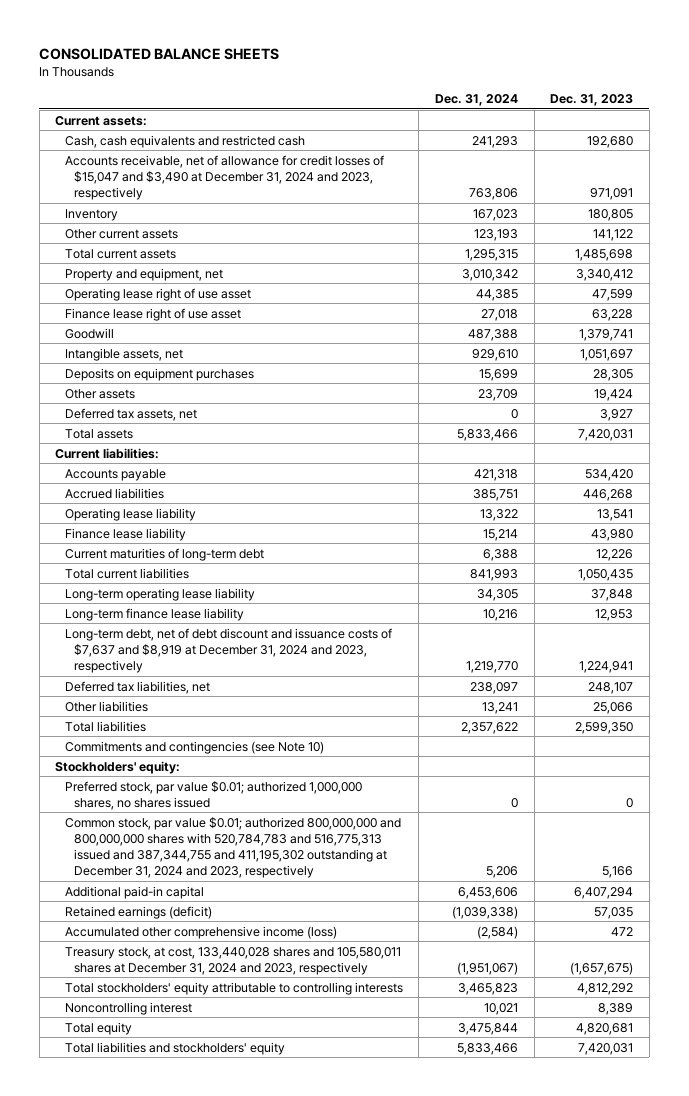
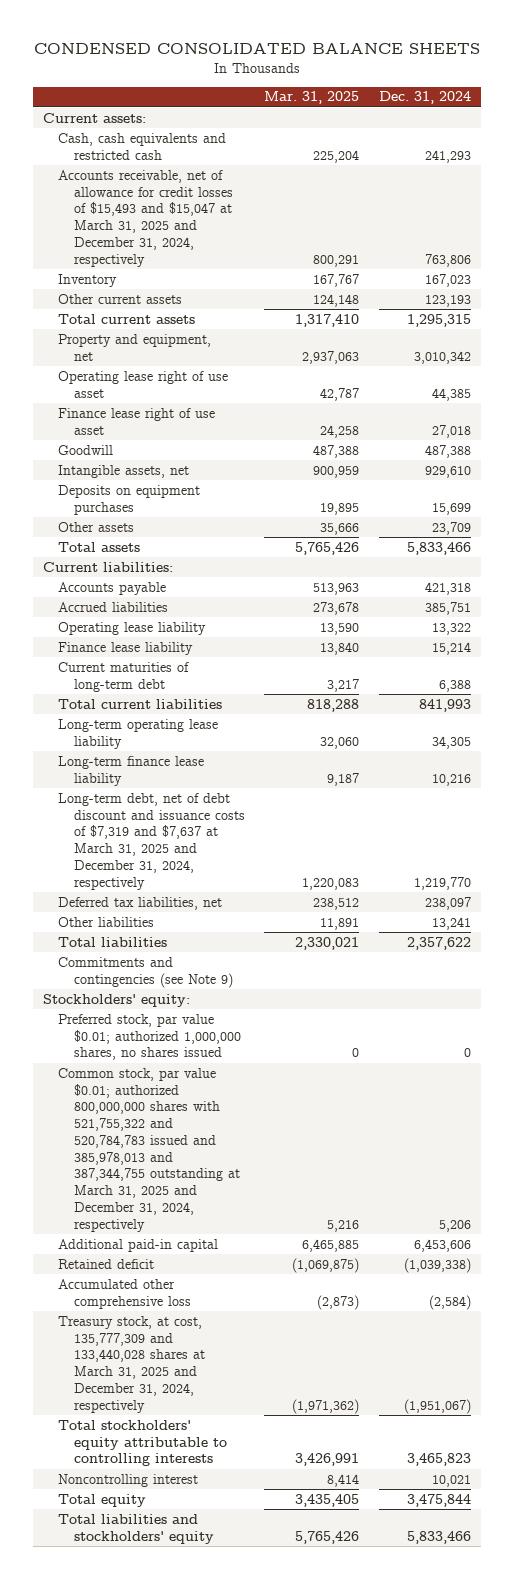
[39,47,280,60] CONSOLIDATED BALANCE SHEETS -> [33,43,480,55] CONDENSED CONSOLIDATED BALANCE SHEETS
[550,94,634,107] Dec. 31, 2023 -> none
none -> [264,91,360,105] Mar. 31, 2025
[64,154,384,200] Accounts receivable, net of allowance for credit losses of $15,047 and $3,490 at December 31, 2024 and 2023, respectively -> [58,169,233,267] Accounts receivable, net of allowance for credit losses of $15,493 and $15,047 at March 31, 2025 and December 31, 2024, respectively
[64,407,197,421] Deferred tax assets, net -> none
[64,627,392,673] Long-term debt, net of debt discount and issuance costs of $7,637 and $8,919 at December 31, 2024 and 2023, respectively -> [58,792,245,890] Long-term debt, net of debt discount and issuance costs of $7,319 and $7,637 at March 31, 2025 and December 31, 2024, respectively
[64,740,324,754] Commitments and contingencies (see Note 10) -> [58,956,233,988] Commitments and contingencies (see Note 9)
[64,816,401,879] Common stock, par value $0.01; authorized 800,000,000 and 800,000,000 shares with 520,784,783 and 516,775,313 issued and 387,344,755 and 411,195,302 outstanding at December 31, 2024 and 2023, respectively -> [58,1067,240,1232] Common stock, par value $0.01; authorized 800,000,000 shares with 521,755,322 and 520,784,783 issued and 385,978,013 and 387,344,755 outstanding at March 31, 2025 and December 31, 2024, respectively
[64,905,212,919] Retained earnings (deficit) -> [58,1258,155,1269] Retained deficit
[64,925,337,939] Accumulated other comprehensive income (loss) -> [58,1278,191,1309] Accumulated other comprehensive loss
[64,946,401,975] Treasury stock, at cost, 133,440,028 shares and 105,580,011 shares at December 31, 2024 and 2023, respectively -> [58,1315,205,1413] Treasury stock, at cost, 135,777,309 and 133,440,028 shares at March 31, 2025 and December 31, 2024, respectively

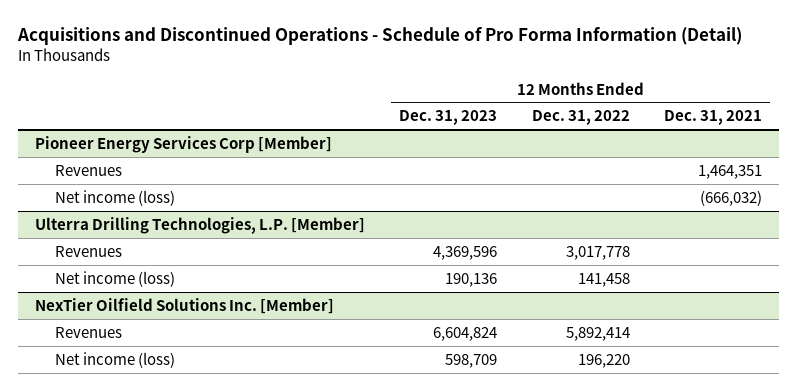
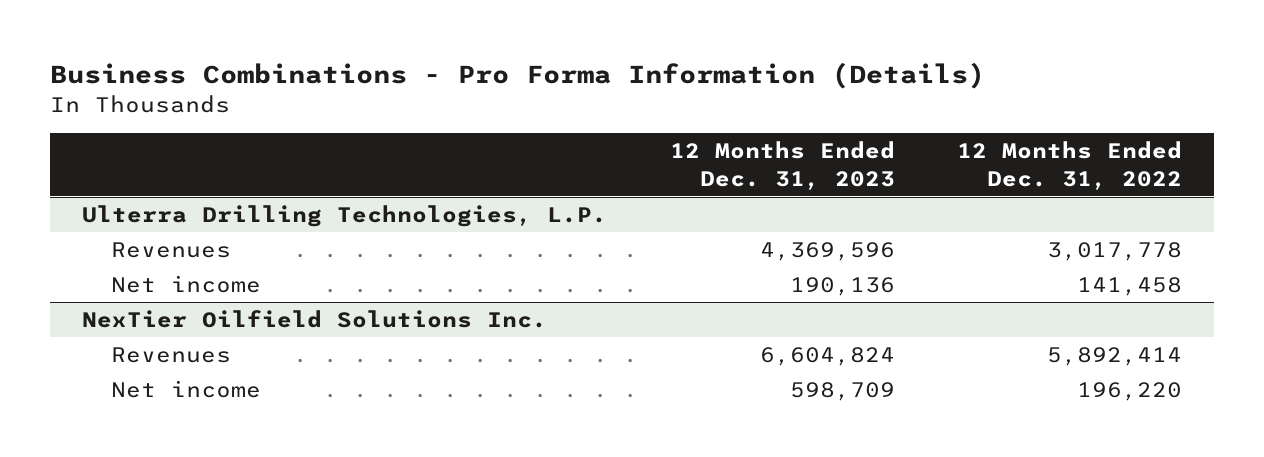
[16,26,742,45] Acquisitions and Discontinued Operations - Schedule of Pro Forma Information (Detail) -> [50,62,986,90] Business Combinations - Pro Forma Information (Details)
[663,110,762,126] Dec. 31, 2021 -> none
[34,135,332,153] Pioneer Energy Services Corp [Member] -> none
[55,164,123,176] Revenues -> none
[55,189,176,206] Net income (loss) -> none
[34,216,365,234] Ulterra Drilling Technologies, L.P. [Member] -> [81,205,607,228] Ulterra Drilling Technologies, L.P.
[55,270,176,287] Net income (loss) -> [110,275,261,294] Net income
[34,297,334,314] NexTier Oilfield Solutions Inc. [Member] -> [81,310,547,329] NexTier Oilfield Solutions Inc.
[55,351,176,368] Net income (loss) -> [110,380,261,399] Net income

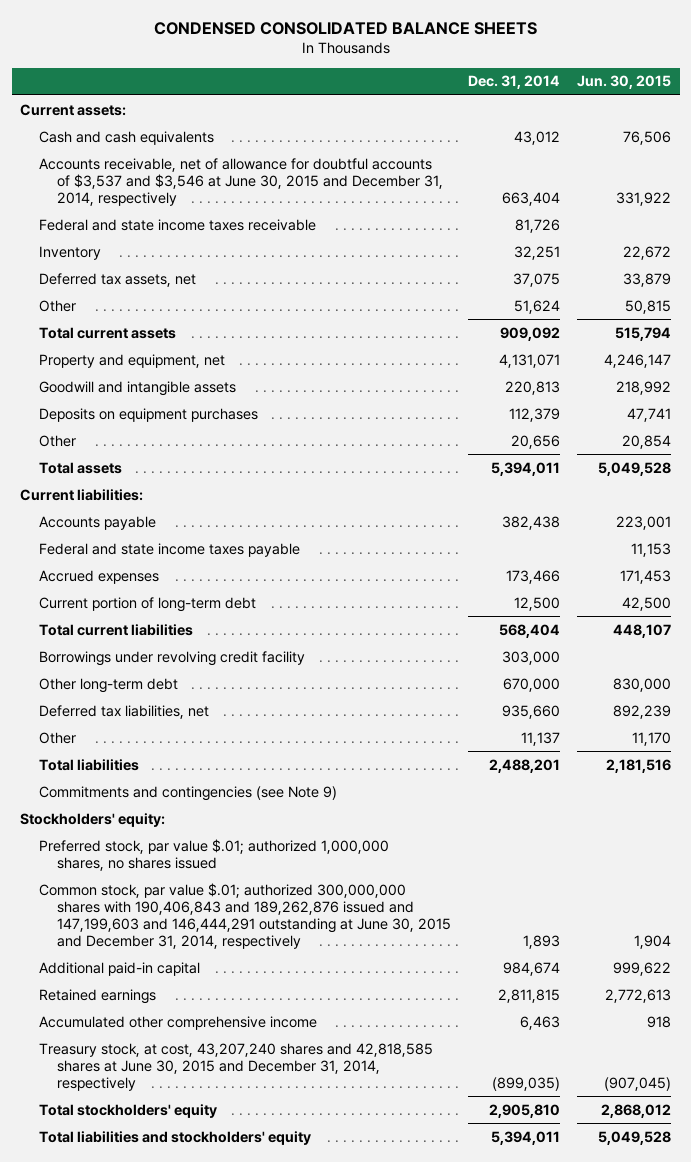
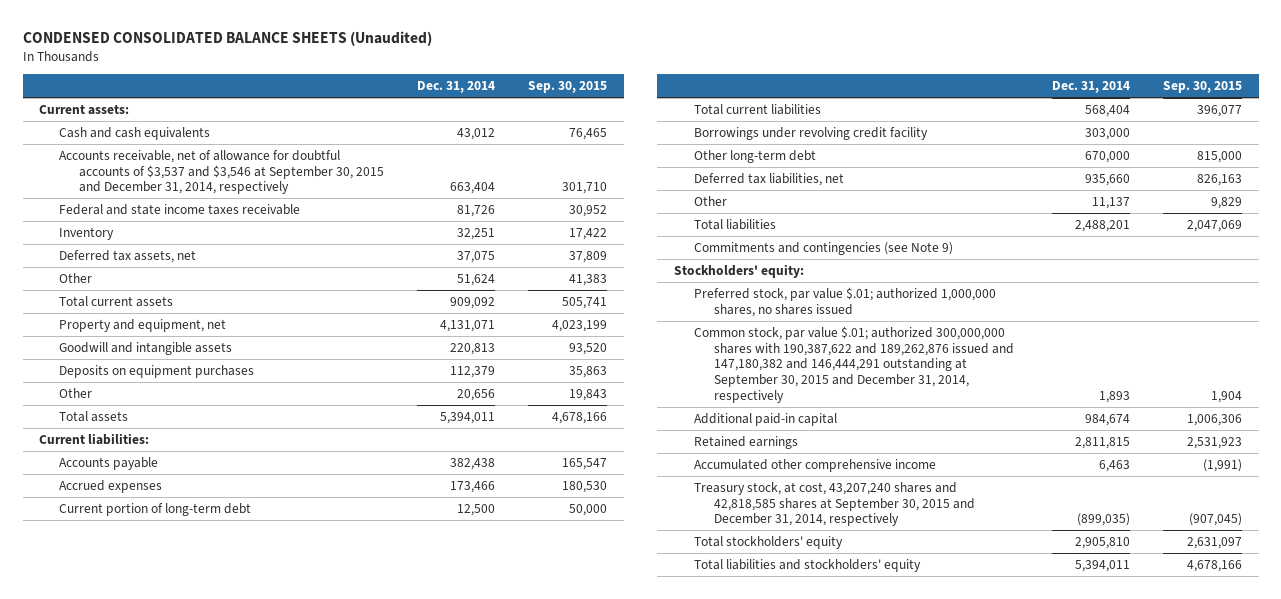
[153,22,537,36] CONDENSED CONSOLIDATED BALANCE SHEETS -> [22,31,432,47] CONDENSED CONSOLIDATED BALANCE SHEETS (Unaudited)
[577,75,672,90] Jun. 30, 2015 -> none
none -> [528,81,608,94] Sep. 30, 2015
[38,157,443,206] Accounts receivable, net of allowance for doubtful accounts of $3,537 and $3,546 at June 30, 2015 and December 31, 2014, respectively -> [59,149,384,195] Accounts receivable, net of allowance for doubtful accounts of $3,537 and $3,546 at September 30, 2015 and December 31, 2014, respectively
[38,542,300,557] Federal and state income taxes payable -> none
[38,882,451,949] Common stock, par value $.01; authorized 300,000,000 shares with 190,406,843 and 189,262,876 issued and 147,199,603 and 146,444,291 outstanding at June 30, 2015 and December 31, 2014, respectively -> [693,325,1014,404] Common stock, par value $.01; authorized 300,000,000 shares with 190,387,622 and 189,262,876 issued and 147,180,382 and 146,444,291 outstanding at September 30, 2015 and December 31, 2014, respectively
[38,1042,433,1091] Treasury stock, at cost, 43,207,240 shares and 42,818,585 shares at June 30, 2015 and December 31, 2014, respectively -> [693,481,975,527] Treasury stock, at cost, 43,207,240 shares and 42,818,585 shares at September 30, 2015 and December 31, 2014, respectively

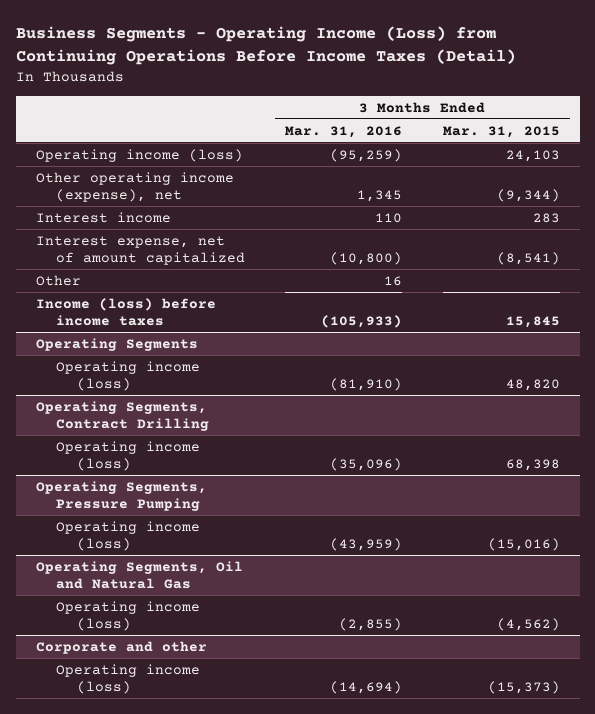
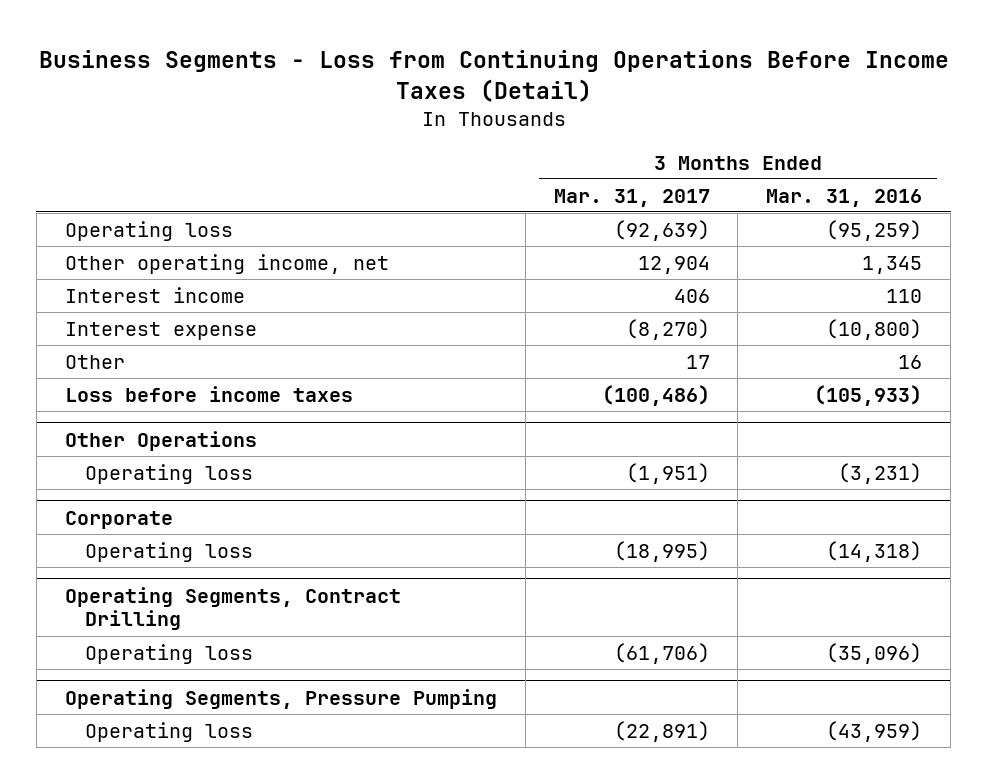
[15,26,516,66] Business Segments - Operating Income (Loss) from Continuing Operations Before Income Taxes (Detail) -> [38,49,949,102] Business Segments - Loss from Continuing Operations Before Income Taxes (Detail)
[442,125,560,138] Mar. 31, 2015 -> none
none -> [553,188,710,207] Mar. 31, 2017
[35,148,243,162] Operating income (loss) -> [64,220,233,241] Operating loss
[35,171,234,202] Other operating income (expense), net -> [64,253,389,274] Other operating income, net
[35,235,246,265] Interest expense, net of amount capitalized -> [64,321,257,340] Interest expense
[35,337,198,351] Operating Segments -> none
[35,297,216,326] Income (loss) before income taxes -> [64,385,353,402] Loss before income taxes
none -> [64,430,257,451] Other Operations
[56,360,201,391] Operating income (loss) -> [85,463,254,484] Operating loss
[330,377,403,391] (81,910) -> [838,462,923,484] (3,231)
none -> [64,510,173,529] Corporate
none -> [85,541,254,562] Operating loss
[56,440,201,471] Operating income (loss) -> [85,643,254,664] Operating loss
[35,560,243,589] Operating Segments, Oil and Natural Gas -> none
[56,600,201,631] Operating income (loss) -> none
[35,640,207,654] Corporate and other -> none
[56,663,201,694] Operating income (loss) -> none
[56,520,201,551] Operating income (loss) -> [85,721,254,742] Operating loss

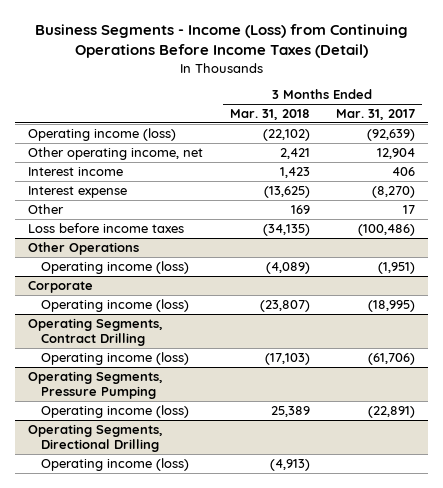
[38,49,949,102] Business Segments - Loss from Continuing Operations Before Income Taxes (Detail) -> [34,23,408,59] Business Segments - Income (Loss) from Continuing Operations Before Income Taxes (Detail)
[766,188,923,207] Mar. 31, 2016 -> none
none -> [229,108,310,120] Mar. 31, 2018
[64,220,233,241] Operating loss -> [28,127,177,141] Operating income (loss)
[85,463,254,484] Operating loss -> [41,260,190,274] Operating income (loss)
[85,541,254,562] Operating loss -> [41,298,190,312] Operating income (loss)
[85,643,254,664] Operating loss -> [41,351,190,365] Operating income (loss)
[85,721,254,742] Operating loss -> [41,404,190,418] Operating income (loss)
none -> [28,423,164,452] Operating Segments, Directional Drilling
none -> [41,457,190,471] Operating income (loss)

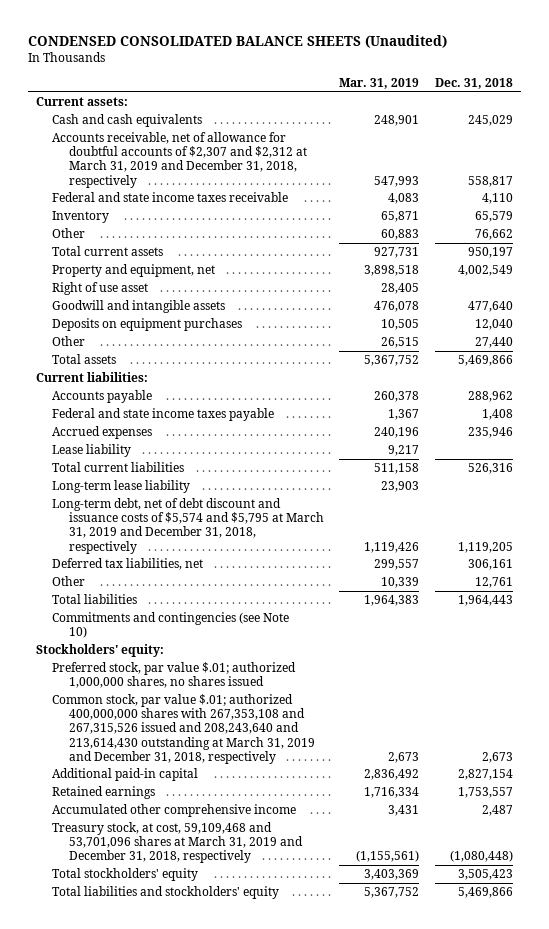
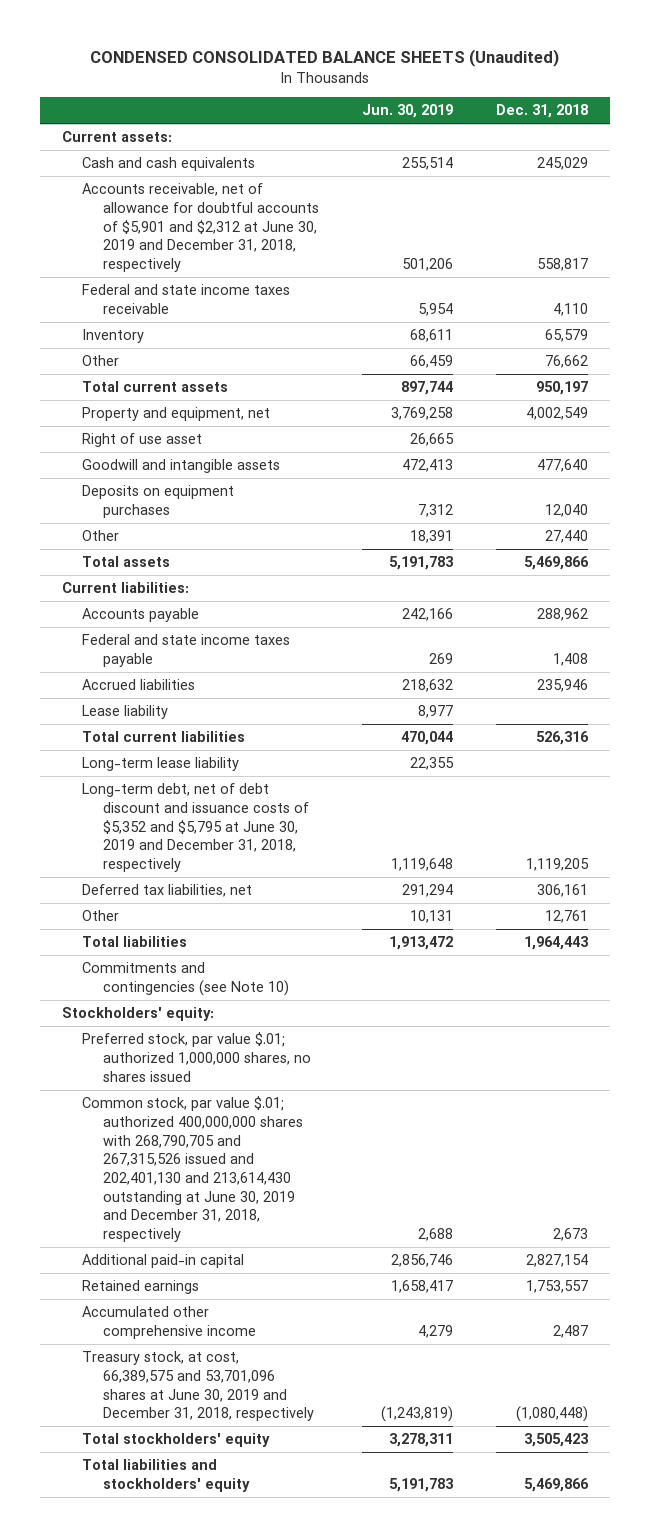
[339,77,420,89] Mar. 31, 2019 -> none
none -> [361,104,453,119] Jun. 30, 2019
[52,132,307,188] Accounts receivable, net of allowance for doubtful accounts of $2,307 and $2,312 at March 31, 2019 and December 31, 2018, respectively -> [82,183,319,272] Accounts receivable, net of allowance for doubtful accounts of $5,901 and $2,312 at June 30, 2019 and December 31, 2018, respectively
[52,426,153,440] Accrued expenses -> [82,679,196,691] Accrued liabilities
[52,498,324,554] Long-term debt, net of debt discount and issuance costs of $5,574 and $5,795 at March 31, 2019 and December 31, 2018, respectively -> [82,783,309,872] Long-term debt, net of debt discount and issuance costs of $5,352 and $5,795 at June 30, 2019 and December 31, 2018, respectively
[52,694,315,764] Common stock, par value $.01; authorized 400,000,000 shares with 267,353,108 and 267,315,526 issued and 208,243,640 and 213,614,430 outstanding at March 31, 2019 and December 31, 2018, respectively -> [82,1096,303,1242] Common stock, par value $.01; authorized 400,000,000 shares with 268,790,705 and 267,315,526 issued and 202,401,130 and 213,614,430 outstanding at June 30, 2019 and December 31, 2018, respectively
[52,822,303,864] Treasury stock, at cost, 59,109,468 and 53,701,096 shares at March 31, 2019 and December 31, 2018, respectively -> [82,1351,314,1422] Treasury stock, at cost, 66,389,575 and 53,701,096 shares at June 30, 2019 and December 31, 2018, respectively

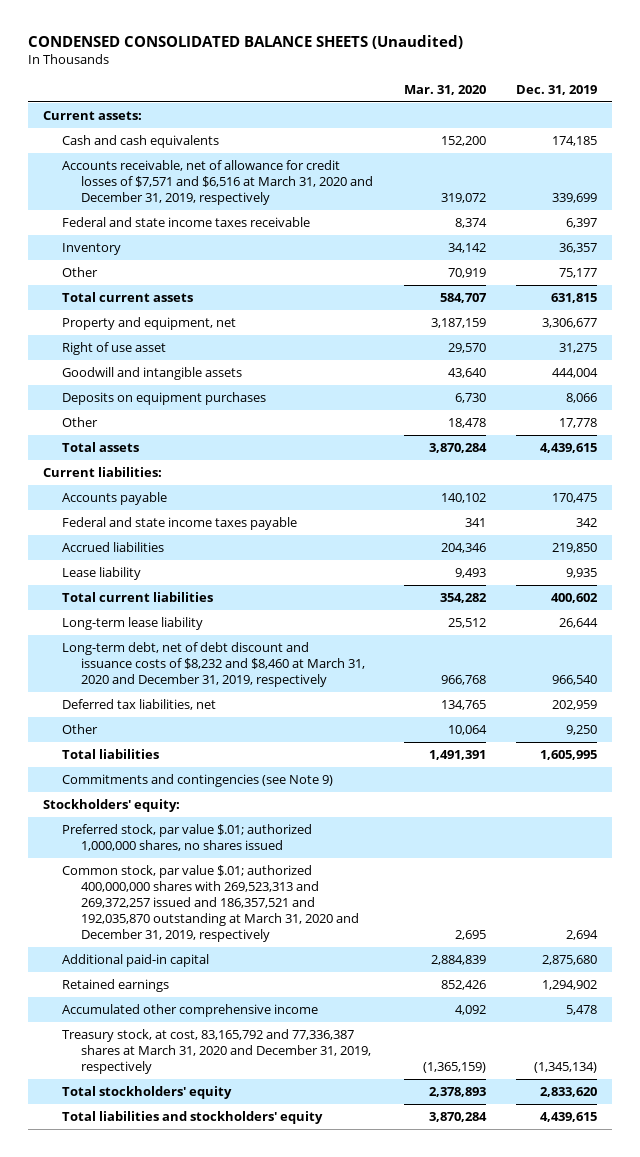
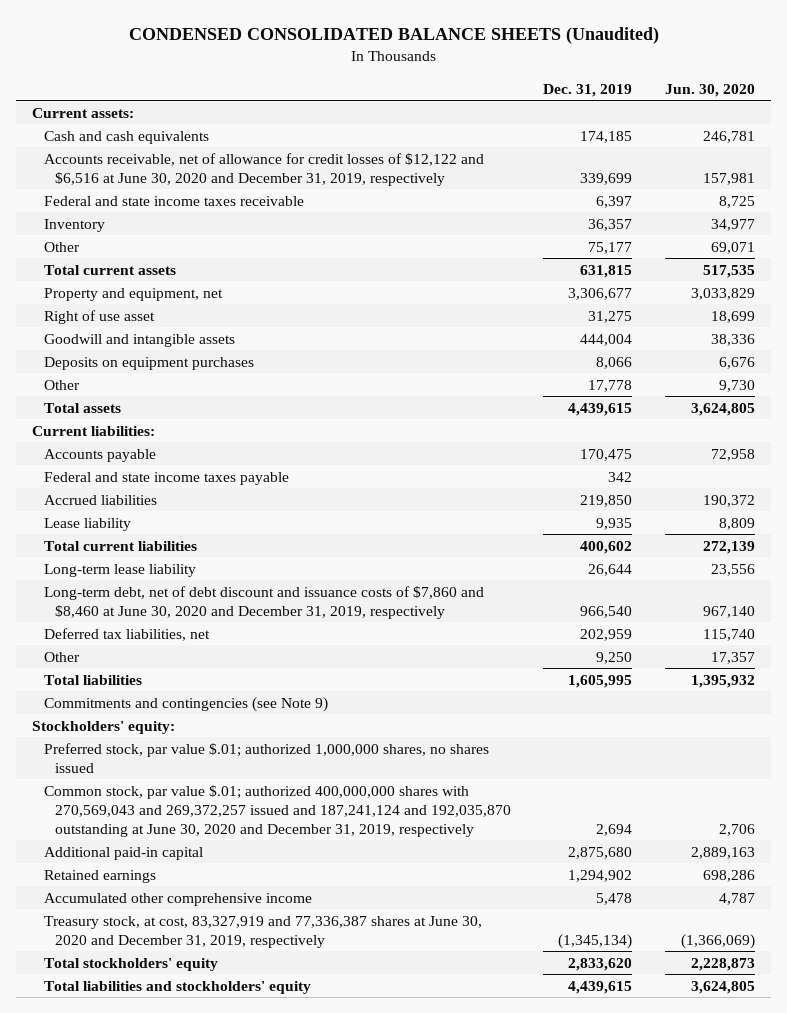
[403,84,486,95] Mar. 31, 2020 -> none
none -> [664,83,755,97] Jun. 30, 2020
[62,159,374,205] Accounts receivable, net of allowance for credit losses of $7,571 and $6,516 at March 31, 2020 and December 31, 2019, respectively -> [43,152,484,186] Accounts receivable, net of allowance for credit losses of $12,122 and $6,516 at June 30, 2020 and December 31, 2019, respectively
[62,641,366,687] Long-term debt, net of debt discount and issuance costs of $8,232 and $8,460 at March 31, 2020 and December 31, 2019, respectively -> [43,585,484,619] Long-term debt, net of debt discount and issuance costs of $7,860 and $8,460 at June 30, 2020 and December 31, 2019, respectively
[62,864,360,942] Common stock, par value $.01; authorized 400,000,000 shares with 269,523,313 and 269,372,257 issued and 186,357,521 and 192,035,870 outstanding at March 31, 2020 and December 31, 2019, respectively -> [43,784,511,837] Common stock, par value $.01; authorized 400,000,000 shares with 270,569,043 and 269,372,257 issued and 187,241,124 and 192,035,870 outstanding at June 30, 2020 and December 31, 2019, respectively
[62,1028,372,1074] Treasury stock, at cost, 83,165,792 and 77,336,387 shares at March 31, 2020 and December 31, 2019, respectively -> [43,915,482,948] Treasury stock, at cost, 83,327,919 and 77,336,387 shares at June 30, 2020 and December 31, 2019, respectively

